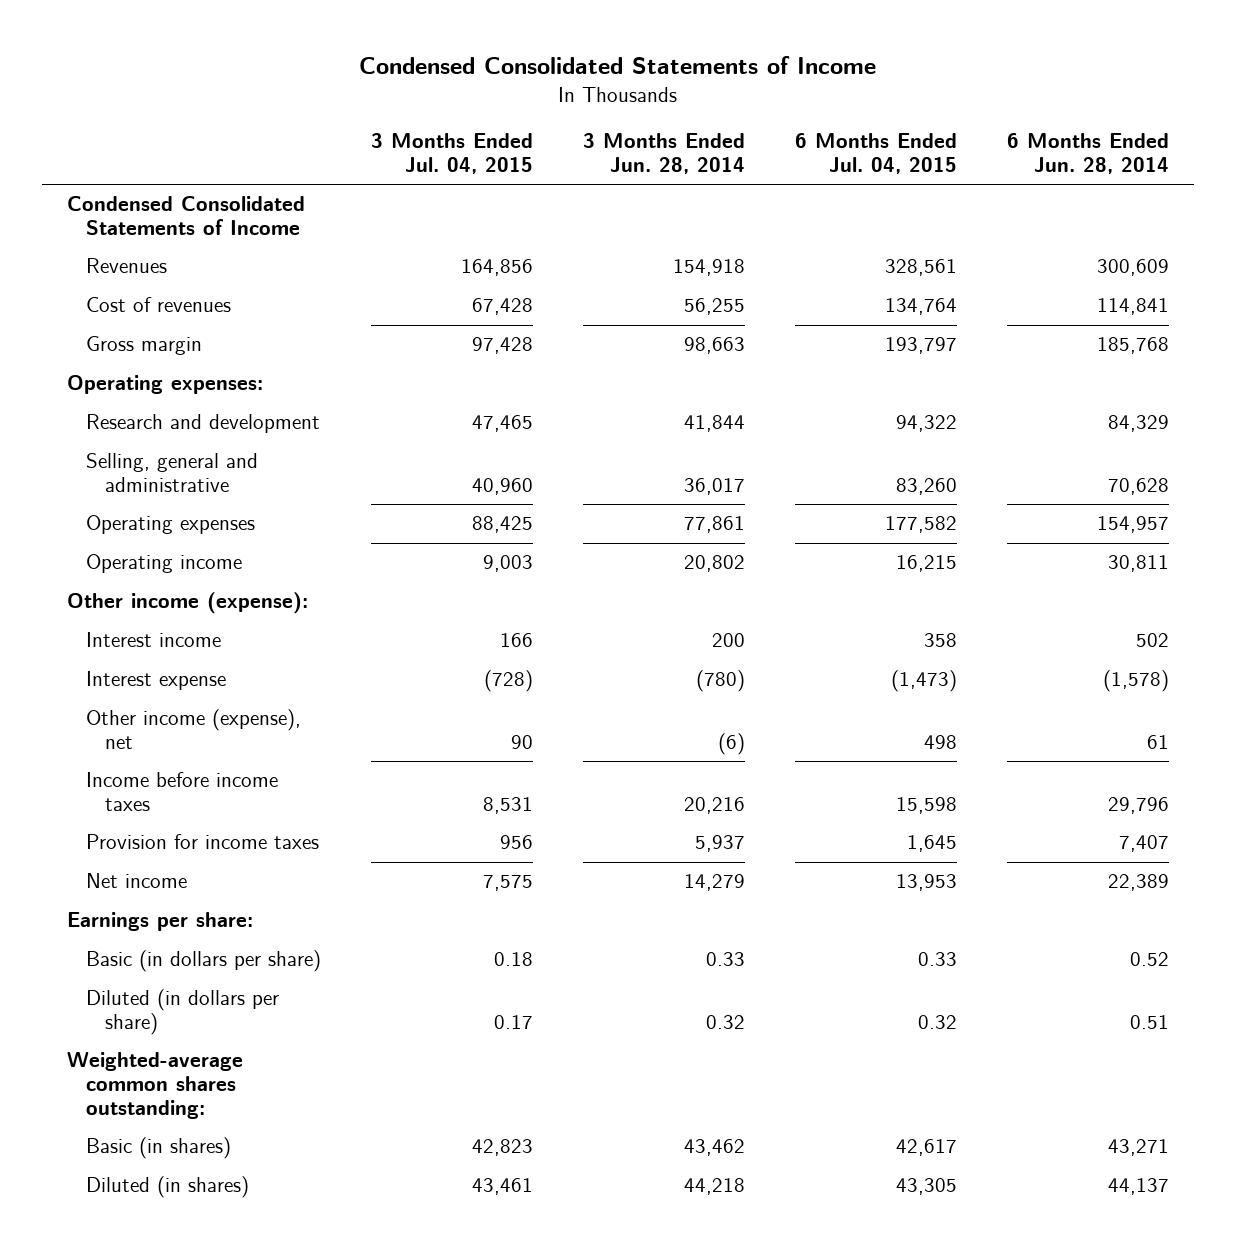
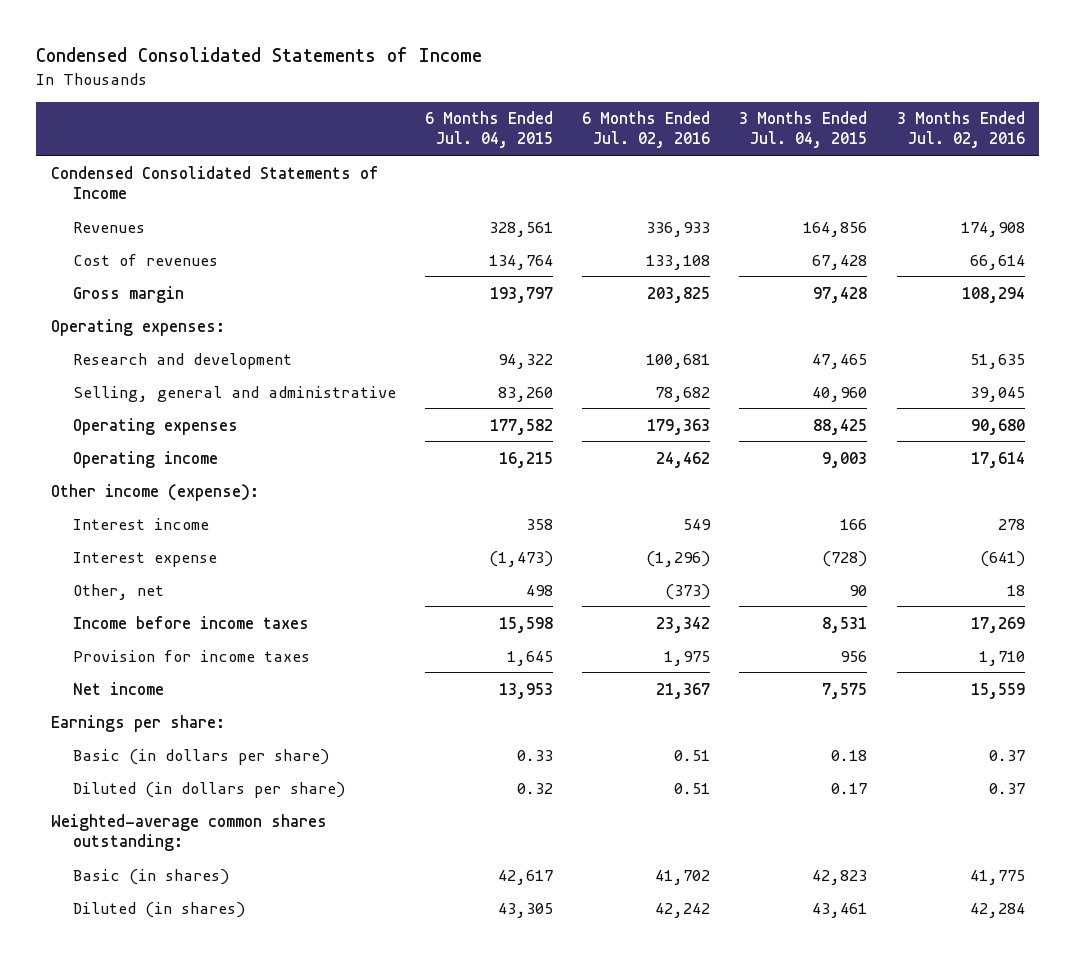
[583,133,746,175] 3 Months Ended Jun. 28, 2014 -> none
[1007,133,1170,175] 6 Months Ended Jun. 28, 2014 -> none
none -> [582,111,711,149] 6 Months Ended Jul. 02, 2016
none -> [896,111,1025,149] 3 Months Ended Jul. 02, 2016
[86,709,302,750] Other income (expense), net -> [72,583,164,600] Other, net

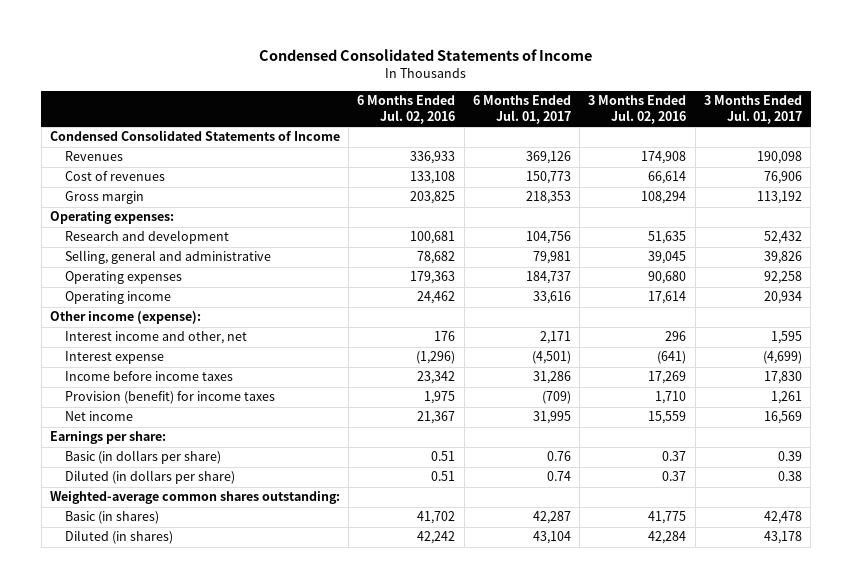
[424,111,553,149] 6 Months Ended Jul. 04, 2015 -> none
[739,111,868,149] 3 Months Ended Jul. 04, 2015 -> none
none -> [472,95,571,125] 6 Months Ended Jul. 01, 2017
none -> [703,95,802,125] 3 Months Ended Jul. 01, 2017
[72,517,209,530] Interest income -> none
none -> [64,331,247,345] Interest income and other, net
[72,583,164,600] Other, net -> none
[72,649,310,662] Provision for income taxes -> [64,391,275,405] Provision (benefit) for income taxes

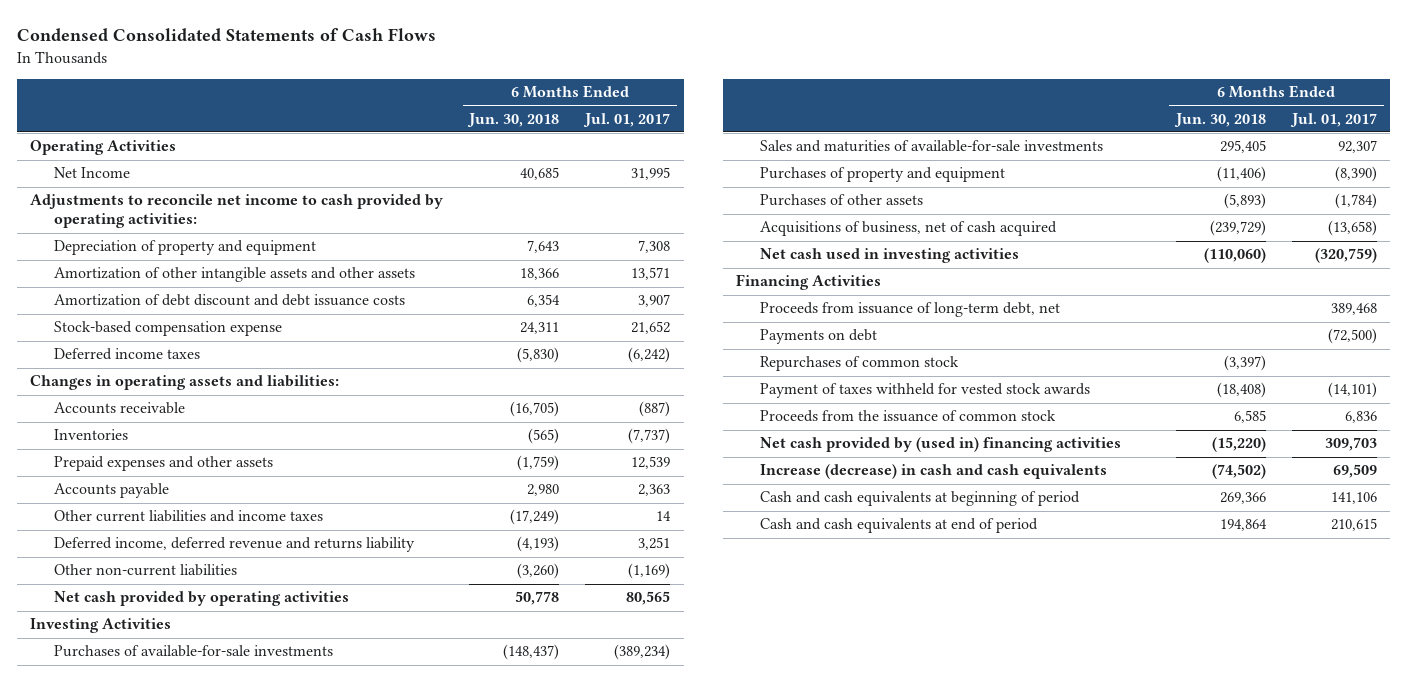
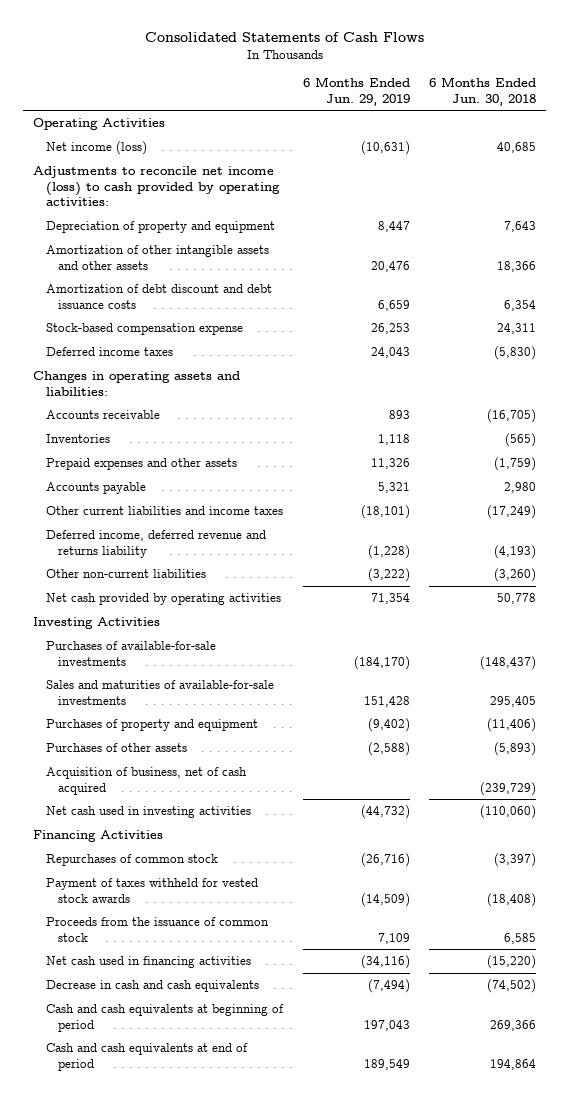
[16,28,436,42] Condensed Consolidated Statements of Cash Flows -> [144,32,424,43] Consolidated Statements of Cash Flows
[583,112,671,127] Jul. 01, 2017 -> none
none -> [302,77,410,106] 6 Months Ended Jun. 29, 2019
[53,167,130,179] Net Income -> [45,141,147,156] Net income (loss)
[29,194,443,229] Adjustments to reconcile net income to cash provided by operating activities: -> [32,166,280,207] Adjustments to reconcile net income (loss) to cash provided by operating activities:
[760,221,1058,237] Acquisitions of business, net of cash acquired -> [45,767,247,795] Acquisition of business, net of cash acquired
[760,302,1061,318] Proceeds from issuance of long-term debt, net -> none
[760,329,878,345] Payments on debt -> none
[760,437,1122,453] Net cash provided by (used in) financing activities -> [45,956,251,969] Net cash used in financing activities
[760,464,1108,480] Increase (decrease) in cash and cash equivalents -> [45,980,259,993] Decrease in cash and cash equivalents

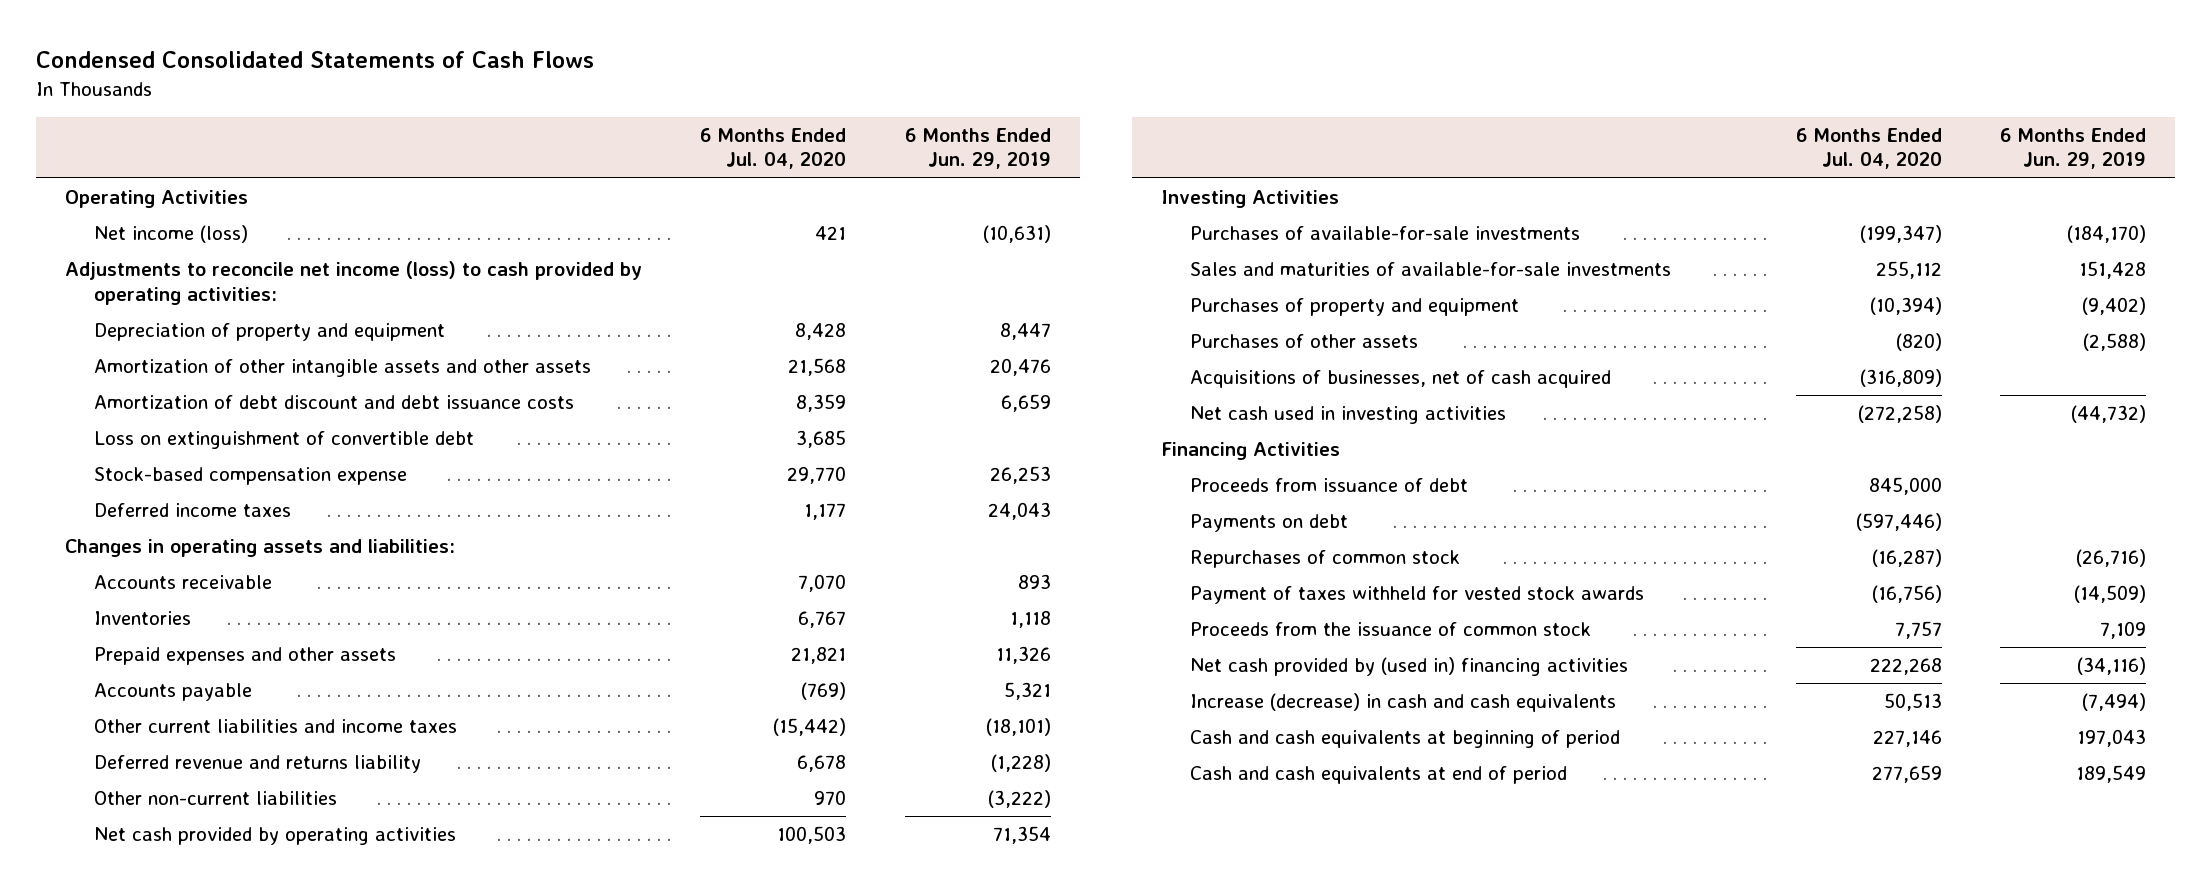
[144,32,424,43] Consolidated Statements of Cash Flows -> [36,51,595,69] Condensed Consolidated Statements of Cash Flows
[429,77,537,106] 6 Months Ended Jun. 30, 2018 -> none
none -> [700,127,847,170] 6 Months Ended Jul. 04, 2020
none -> [94,431,475,450] Loss on extinguishment of convertible debt
[45,530,266,558] Deferred income, deferred revenue and returns liability -> [94,755,422,774] Deferred revenue and returns liability
[45,767,247,795] Acquisition of business, net of cash acquired -> [1189,370,1611,389] Acquisitions of businesses, net of cash acquired
none -> [1189,478,1468,493] Proceeds from issuance of debt
none -> [1189,514,1348,533] Payments on debt
[45,956,251,969] Net cash used in financing activities -> [1189,657,1628,677] Net cash provided by (used in) financing activities
[45,980,259,993] Decrease in cash and cash equivalents -> [1189,693,1616,713] Increase (decrease) in cash and cash equivalents

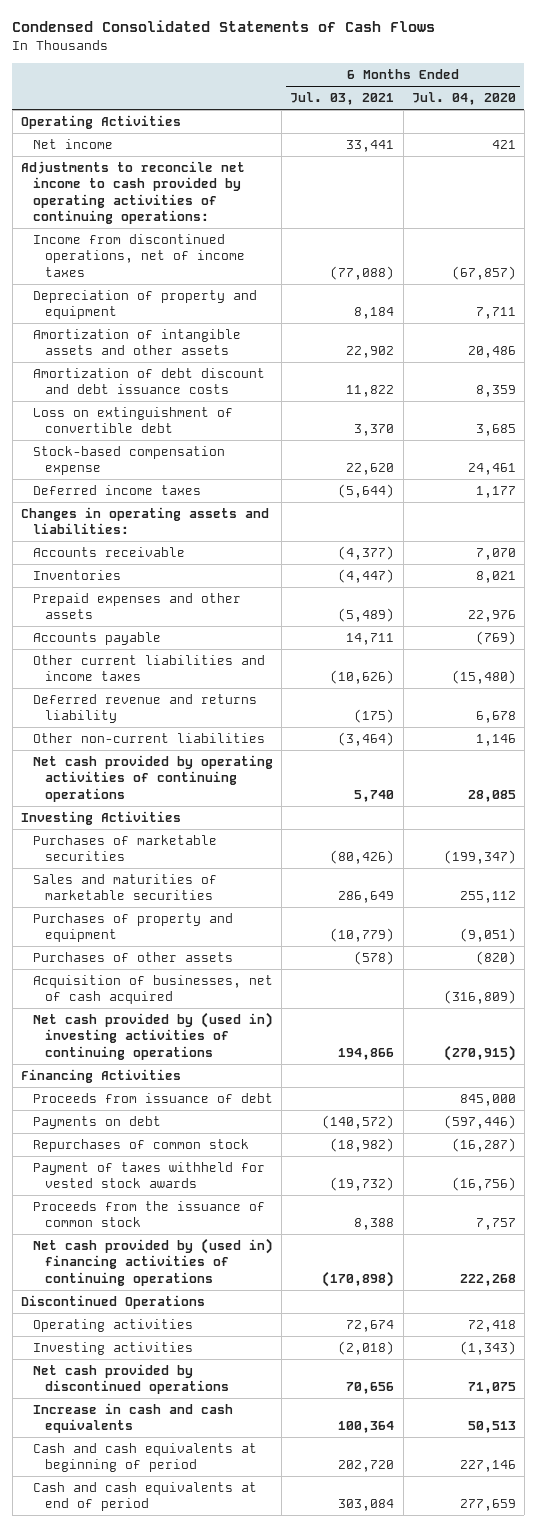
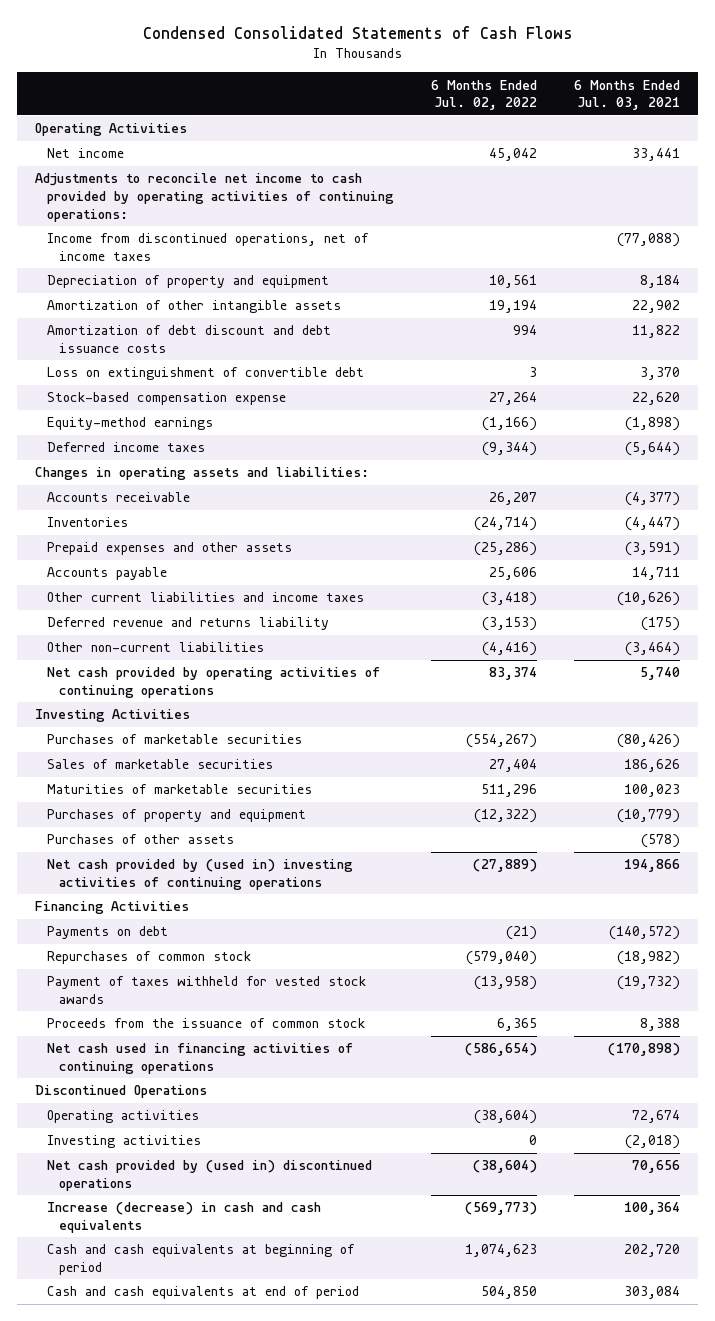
[411,92,516,106] Jul. 04, 2020 -> none
none -> [430,79,537,111] 6 Months Ended Jul. 02, 2022
[33,329,242,356] Amortization of intangible assets and other assets -> [47,300,342,314] Amortization of other intangible assets
none -> [47,417,214,431] Equity-method earnings
[338,608,395,623] (5,489) -> [624,542,680,557] (3,591)
none -> [47,759,274,770] Sales of marketable securities
[33,874,218,901] Sales and maturities of marketable securities -> [47,784,313,795] Maturities of marketable securities
[338,891,395,904] 286,649 -> [623,784,680,798] 100,023
[33,975,274,1005] Acquisition of businesses, net of cash acquired -> none
[33,1093,274,1104] Proceeds from issuance of debt -> none
[33,1238,274,1286] Net cash provided by (used in) financing activities of continuing operations -> [47,1043,354,1074] Net cash used in financing activities of continuing operations
[33,1364,230,1395] Net cash provided by discontinued operations -> [47,1160,373,1191] Net cash provided by (used in) discontinued operations
[33,1403,234,1434] Increase in cash and cash equivalents -> [47,1202,322,1233] Increase (decrease) in cash and cash equivalents

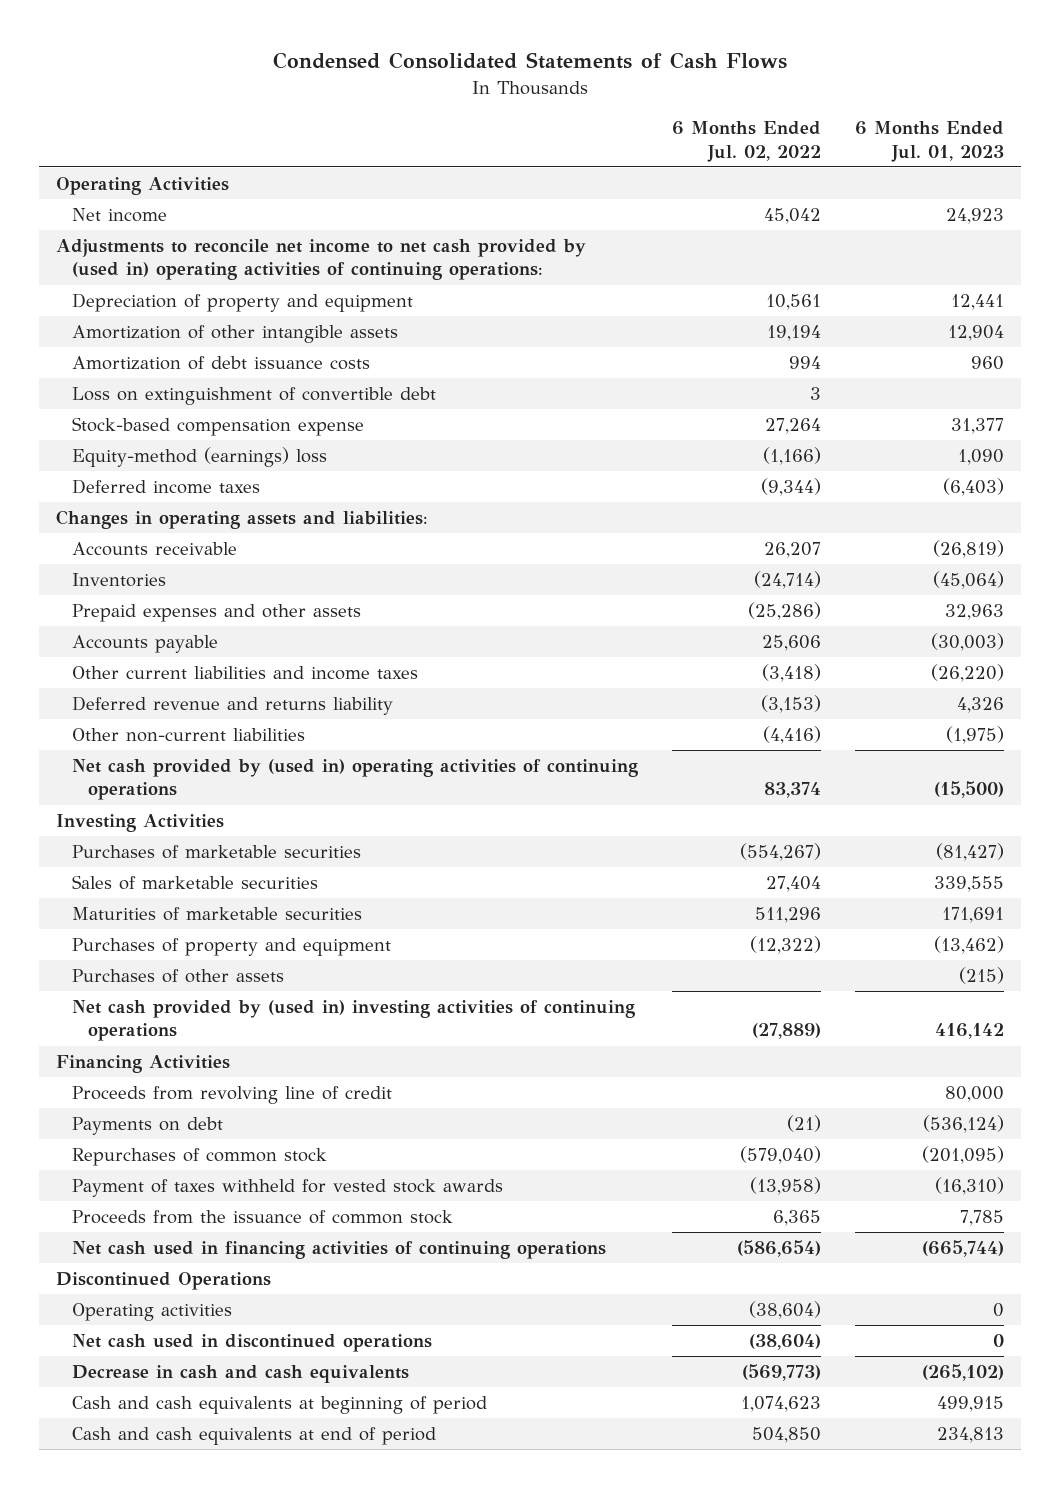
[573,79,680,111] 6 Months Ended Jul. 03, 2021 -> none
none -> [854,121,1004,162] 6 Months Ended Jul. 01, 2023
[47,233,370,261] Income from discontinued operations, net of income taxes -> none
[35,173,395,222] Adjustments to reconcile net income to cash provided by operating activities of continuing operations: -> [56,239,587,281] Adjustments to reconcile net income to net cash provided by (used in) operating activities of continuing operations:
[47,325,332,353] Amortization of debt discount and debt issuance costs -> [72,356,371,371] Amortization of debt issuance costs
[47,417,214,431] Equity-method earnings -> [72,447,328,468] Equity-method (earnings) loss
[47,667,381,698] Net cash provided by operating activities of continuing operations -> [72,759,639,801] Net cash provided by (used in) operating activities of continuing operations
none -> [72,1086,393,1105] Proceeds from revolving line of credit
[47,1135,202,1149] Investing activities -> none
[47,1160,373,1191] Net cash provided by (used in) discontinued operations -> [72,1334,433,1353] Net cash used in discontinued operations
[47,1202,322,1233] Increase (decrease) in cash and cash equivalents -> [72,1365,410,1384] Decrease in cash and cash equivalents

